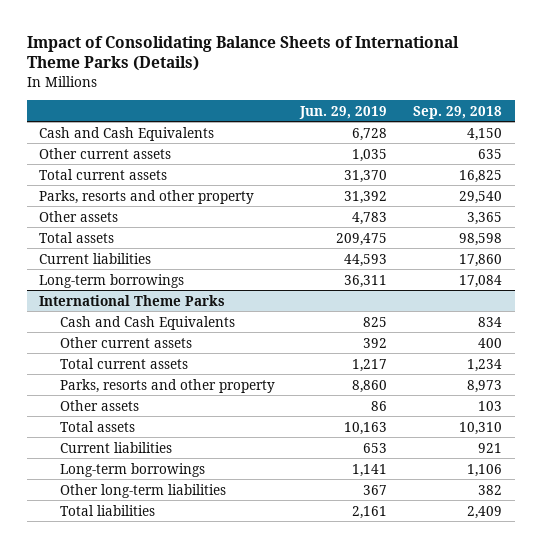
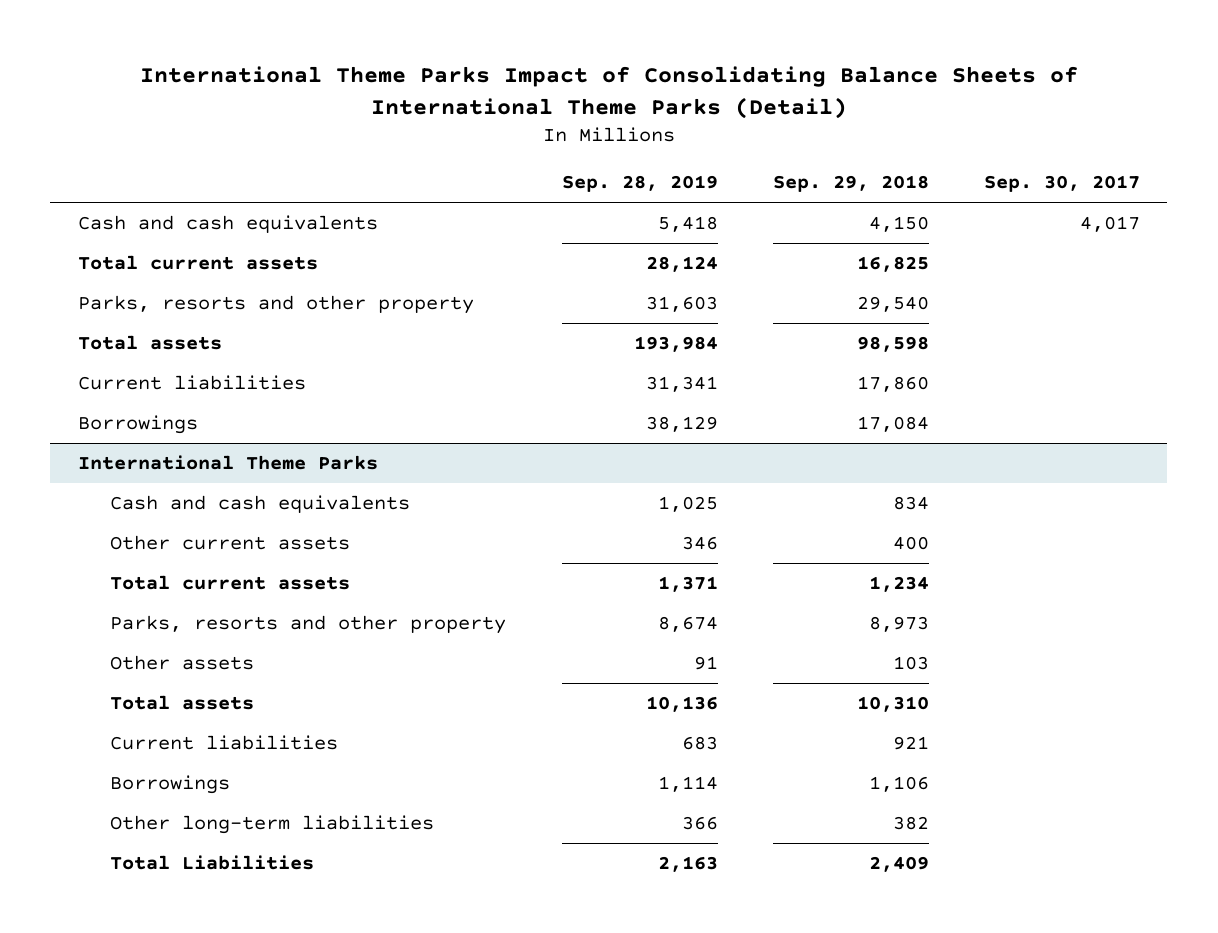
[26,35,459,72] Impact of Consolidating Balance Sheets of International Theme Parks (Details) -> [139,65,1078,119] International Theme Parks Impact of Consolidating Balance Sheets of International Theme Parks (Detail)
[299,105,388,119] Jun. 29, 2019 -> none
none -> [561,175,718,193] Sep. 28, 2019
none -> [983,175,1140,193] Sep. 30, 2017
[39,147,172,159] Other current assets -> none
[39,126,215,141] Cash and Cash Equivalents -> [77,215,378,234] Cash and cash equivalents
[39,210,119,222] Other assets -> none
[39,273,185,288] Long-term borrowings -> [77,415,198,435] Borrowings
[59,315,235,330] Cash and Cash Equivalents -> [110,495,411,514] Cash and cash equivalents
[59,462,205,477] Long-term borrowings -> [110,775,231,795] Borrowings
[59,504,155,516] Total liabilities -> [110,855,315,871] Total Liabilities

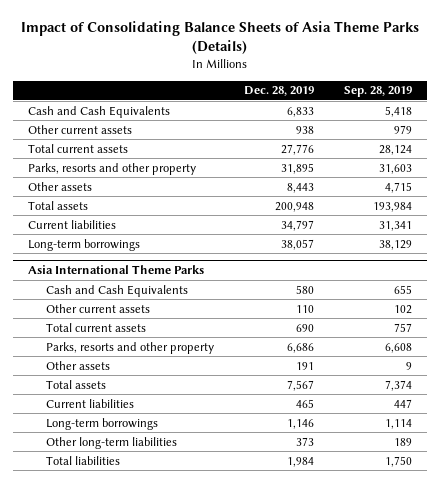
[139,65,1078,119] International Theme Parks Impact of Consolidating Balance Sheets of International Theme Parks (Detail) -> [21,21,420,55] Impact of Consolidating Balance Sheets of Asia Theme Parks (Details)
[772,175,929,193] Sep. 29, 2018 -> none
[983,175,1140,193] Sep. 30, 2017 -> none
none -> [244,86,315,97] Dec. 28, 2019
[77,215,378,234] Cash and cash equivalents -> [27,105,170,118] Cash and Cash Equivalents
none -> [27,124,132,134] Other current assets
none -> [27,181,92,191] Other assets
[77,415,198,435] Borrowings -> [27,238,140,251] Long-term borrowings
[77,455,378,471] International Theme Parks -> [27,265,204,275] Asia International Theme Parks
[110,495,411,514] Cash and cash equivalents -> [45,284,188,297] Cash and Cash Equivalents
[657,496,718,513] 1,025 -> [394,284,413,294] 655
[681,536,718,551] 346 -> [394,304,413,314] 102
[657,576,718,593] 1,371 -> [394,322,413,332] 757
[657,616,718,633] 8,674 -> [385,342,413,353] 6,608
[693,656,718,671] 91 -> [406,361,413,370] 9
[645,696,718,713] 10,136 -> [385,379,413,391] 7,374
[681,736,718,751] 683 -> [394,398,413,408] 447
[110,775,231,795] Borrowings -> [45,417,158,430] Long-term borrowings
[681,816,718,831] 366 -> [394,437,413,446] 189
[110,855,315,871] Total Liabilities -> [45,455,120,465] Total liabilities
[657,856,718,873] 2,163 -> [385,455,413,467] 1,750

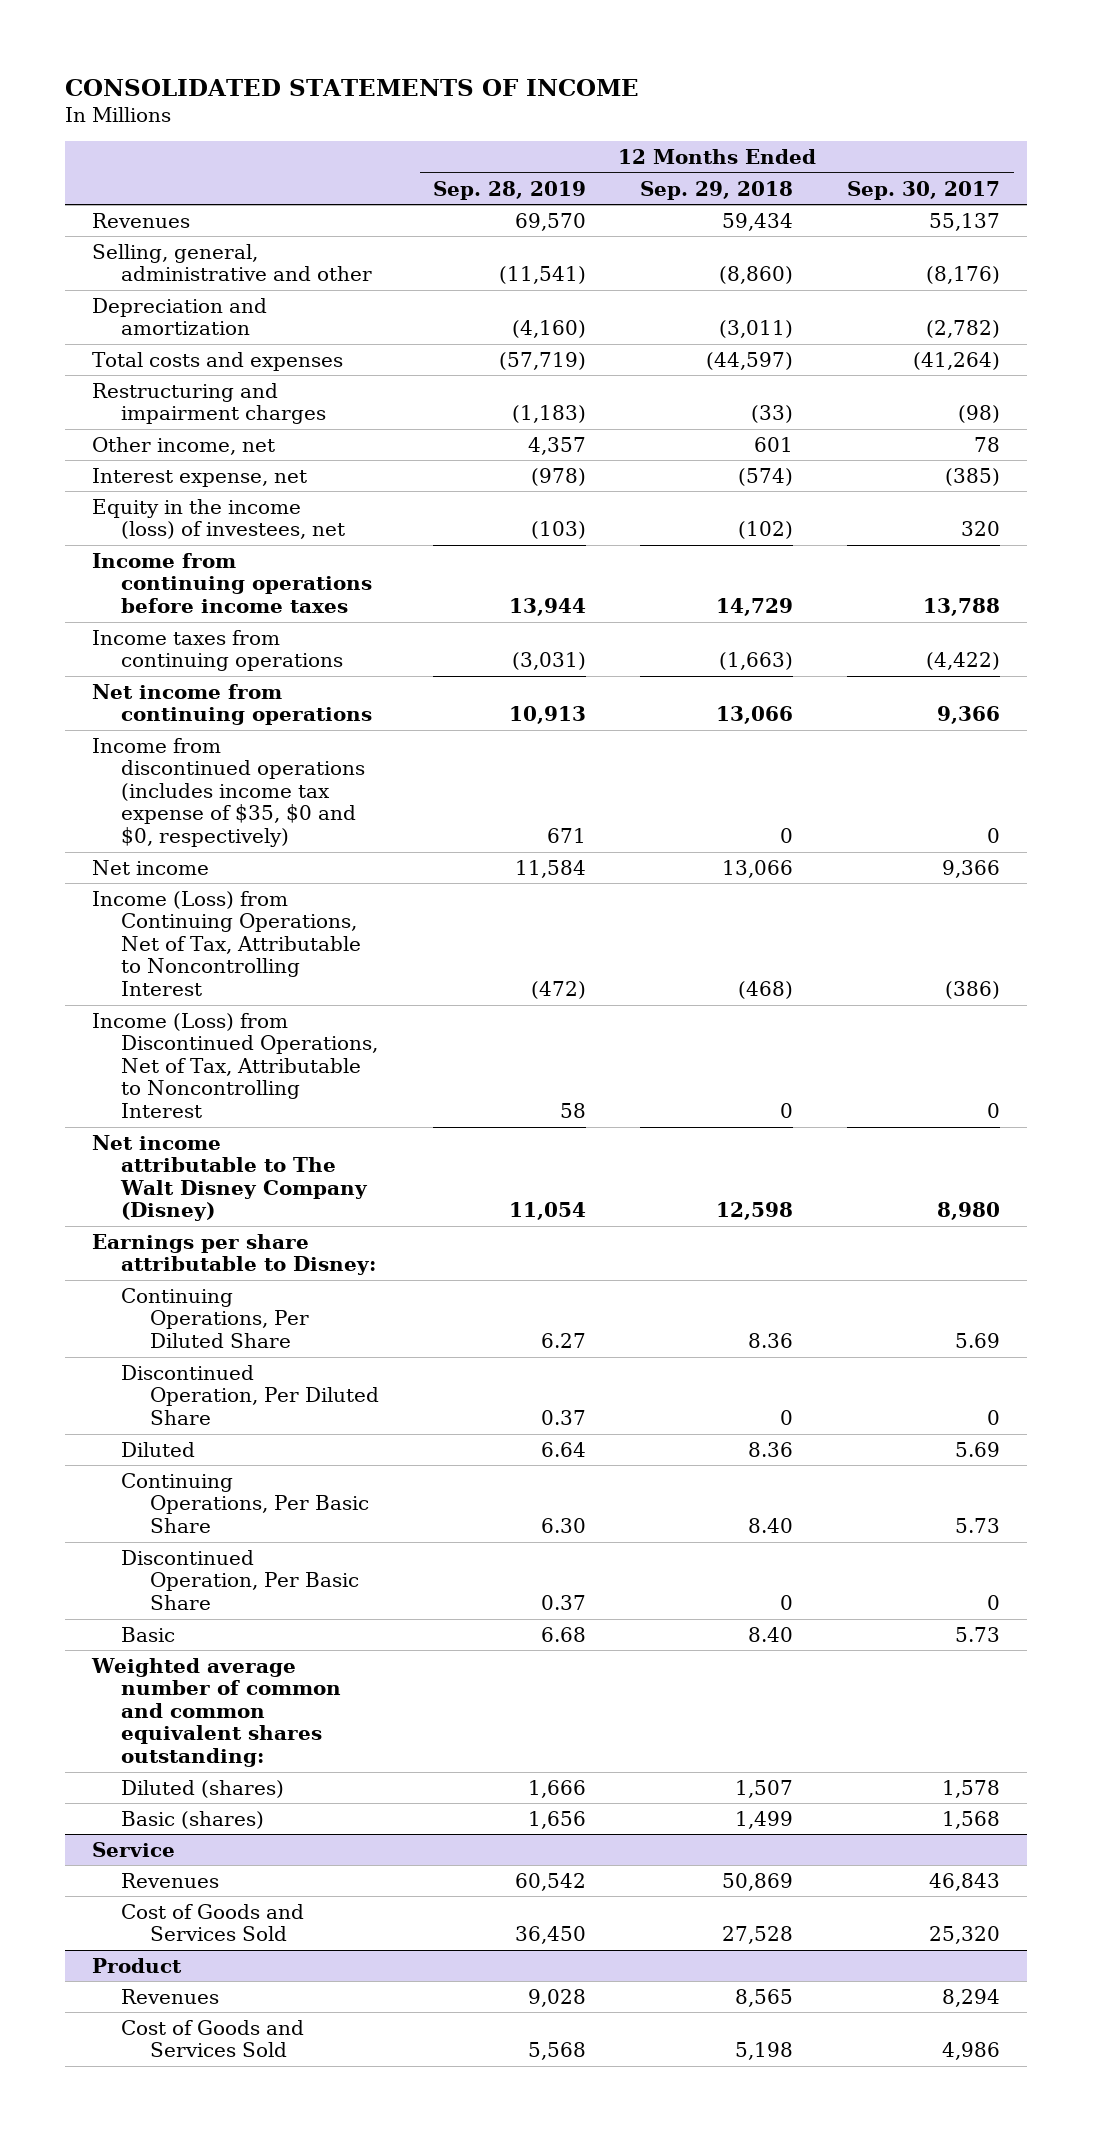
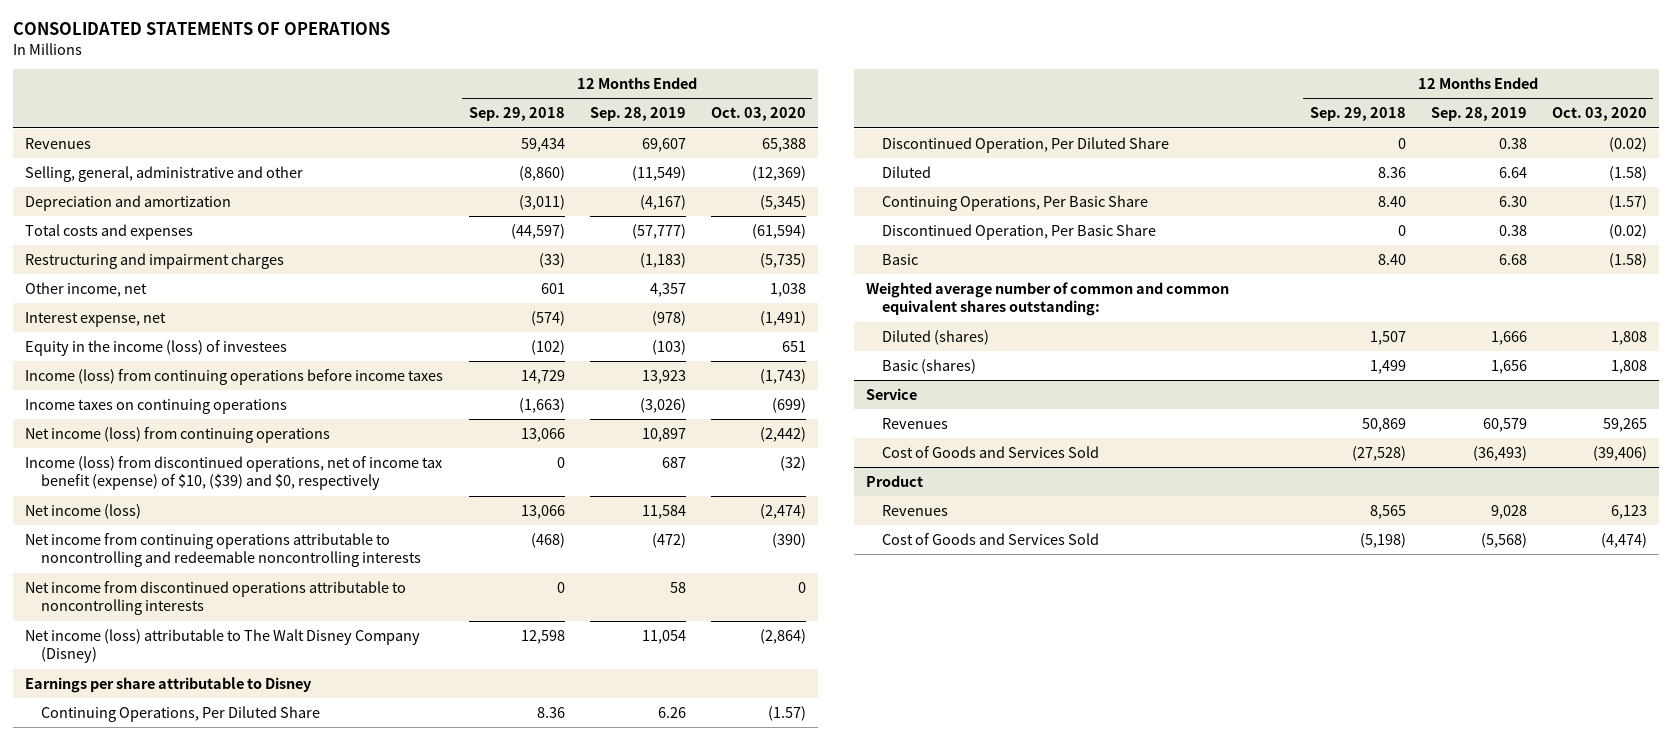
[65,78,640,96] CONSOLIDATED STATEMENTS OF INCOME -> [12,22,390,36] CONSOLIDATED STATEMENTS OF OPERATIONS
[847,180,1001,200] Sep. 30, 2017 -> none
none -> [710,107,806,122] Oct. 03, 2020
[515,212,587,231] 69,570 -> [641,137,686,152] 69,607
[499,266,587,285] (11,541) -> [631,165,686,181] (11,549)
[512,320,587,339] (4,160) -> [639,194,686,210] (4,167)
[499,351,587,370] (57,719) -> [631,223,686,239] (57,777)
[92,498,346,540] Equity in the income (loss) of investees, net -> [25,339,288,356] Equity in the income (loss) of investees
[92,552,373,613] Income from continuing operations before income taxes -> [25,368,444,385] Income (loss) from continuing operations before income taxes
[509,597,587,616] 13,944 -> [641,369,686,384] 13,923
[92,629,344,672] Income taxes from continuing operations -> [25,398,288,414] Income taxes on continuing operations
[512,652,587,671] (3,031) -> [639,397,686,413] (3,026)
[92,683,373,726] Net income from continuing operations -> [25,426,331,443] Net income (loss) from continuing operations
[509,706,587,725] 10,913 -> [641,427,686,442] 10,897
[92,737,366,848] Income from discontinued operations (includes income tax expense of $35, $0 and $0, respectively) -> [25,455,443,491] Income (loss) from discontinued operations, net of income tax benefit (expense) of $10, ($39) and $0, respectively
[547,828,587,844] 671 -> [661,456,686,468] 687
[92,859,210,875] Net income -> [25,503,142,519] Net income (loss)
[92,890,362,997] Income (Loss) from Continuing Operations, Net of Tax, Attributable to Noncontrolling Interest -> [25,532,421,568] Net income from continuing operations attributable to noncontrolling and redeemable noncontrolling interests
[92,1012,379,1119] Income (Loss) from Discontinued Operations, Net of Tax, Attributable to Noncontrolling Interest -> [25,580,407,616] Net income from discontinued operations attributable to noncontrolling interests
[92,1134,369,1222] Net income attributable to The Walt Disney Company (Disney) -> [25,628,421,664] Net income (loss) attributable to The Walt Disney Company (Disney)
[92,1233,377,1276] Earnings per share attributable to Disney: -> [25,676,313,693] Earnings per share attributable to Disney
[541,1332,587,1348] 6.27 -> [657,706,686,718] 6.26
[541,1409,587,1425] 0.37 -> [1498,137,1527,149] 0.38
[541,1594,587,1610] 0.37 -> [1498,224,1527,236] 0.38
[515,1872,587,1891] 60,542 -> [1482,417,1527,432] 60,579
[515,1926,587,1945] 36,450 -> [1472,445,1527,461] (36,493)
[722,1926,794,1945] 27,528 -> [1351,445,1406,461] (27,528)
[528,2042,587,2061] 5,568 -> [1480,532,1527,548] (5,568)
[735,2042,794,2061] 5,198 -> [1359,532,1406,548] (5,198)

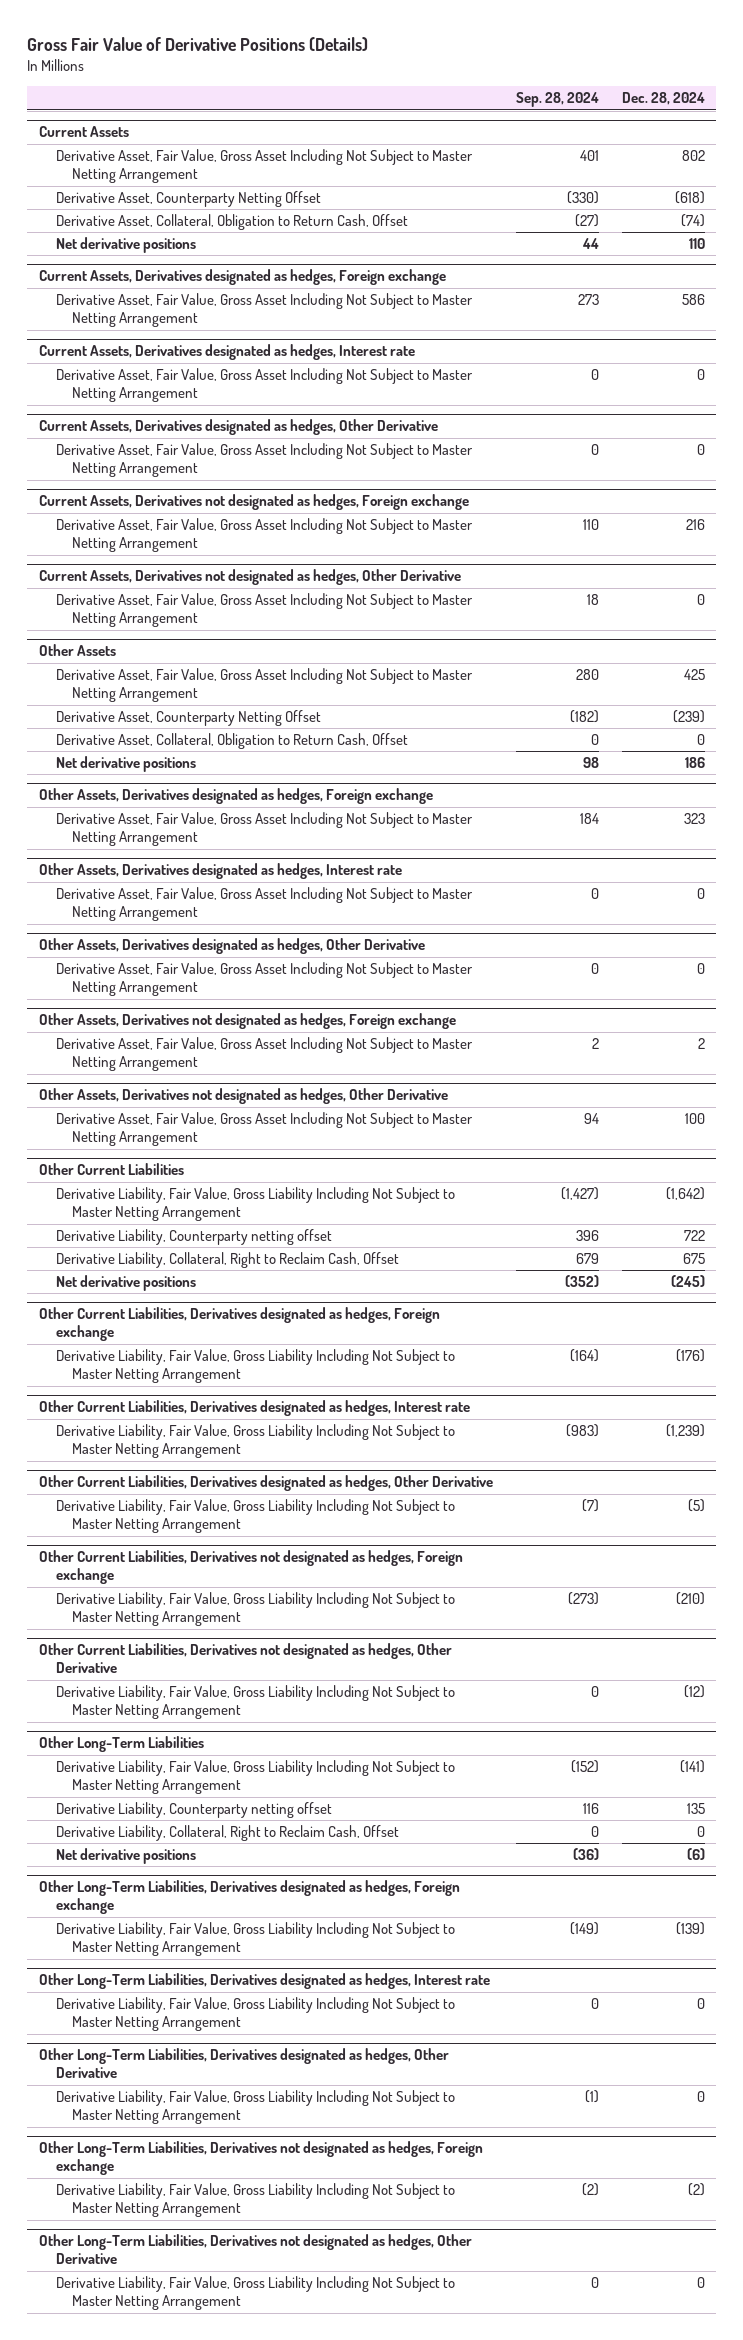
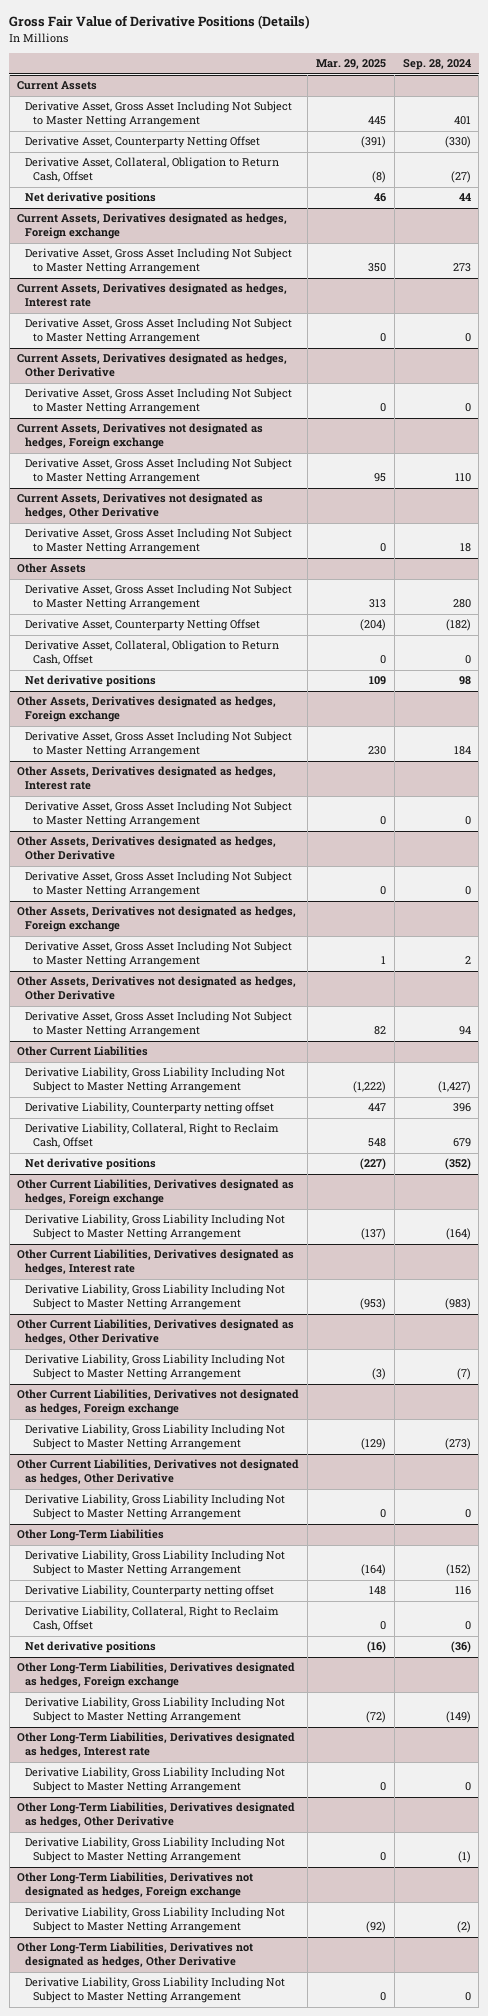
[621,92,705,106] Dec. 28, 2024 -> none
none -> [315,59,386,70] Mar. 29, 2025
[55,149,473,184] Derivative Asset, Fair Value, Gross Asset Including Not Subject to Master Netting Arrangement -> [25,101,293,128] Derivative Asset, Gross Asset Including Not Subject to Master Netting Arrangement
[55,293,473,328] Derivative Asset, Fair Value, Gross Asset Including Not Subject to Master Netting Arrangement -> [25,248,293,275] Derivative Asset, Gross Asset Including Not Subject to Master Netting Arrangement
[55,368,473,403] Derivative Asset, Fair Value, Gross Asset Including Not Subject to Master Netting Arrangement -> [25,318,293,345] Derivative Asset, Gross Asset Including Not Subject to Master Netting Arrangement
[55,443,473,478] Derivative Asset, Fair Value, Gross Asset Including Not Subject to Master Netting Arrangement -> [25,388,293,415] Derivative Asset, Gross Asset Including Not Subject to Master Netting Arrangement
[55,518,473,553] Derivative Asset, Fair Value, Gross Asset Including Not Subject to Master Netting Arrangement -> [25,458,293,485] Derivative Asset, Gross Asset Including Not Subject to Master Netting Arrangement
[55,593,473,628] Derivative Asset, Fair Value, Gross Asset Including Not Subject to Master Netting Arrangement -> [25,528,293,555] Derivative Asset, Gross Asset Including Not Subject to Master Netting Arrangement
[55,668,473,703] Derivative Asset, Fair Value, Gross Asset Including Not Subject to Master Netting Arrangement -> [25,584,293,611] Derivative Asset, Gross Asset Including Not Subject to Master Netting Arrangement
[55,812,473,847] Derivative Asset, Fair Value, Gross Asset Including Not Subject to Master Netting Arrangement -> [25,731,293,758] Derivative Asset, Gross Asset Including Not Subject to Master Netting Arrangement
[55,887,473,922] Derivative Asset, Fair Value, Gross Asset Including Not Subject to Master Netting Arrangement -> [25,801,293,828] Derivative Asset, Gross Asset Including Not Subject to Master Netting Arrangement
[55,962,473,997] Derivative Asset, Fair Value, Gross Asset Including Not Subject to Master Netting Arrangement -> [25,871,293,898] Derivative Asset, Gross Asset Including Not Subject to Master Netting Arrangement
[55,1037,473,1072] Derivative Asset, Fair Value, Gross Asset Including Not Subject to Master Netting Arrangement -> [25,941,293,968] Derivative Asset, Gross Asset Including Not Subject to Master Netting Arrangement
[55,1112,473,1147] Derivative Asset, Fair Value, Gross Asset Including Not Subject to Master Netting Arrangement -> [25,1011,293,1038] Derivative Asset, Gross Asset Including Not Subject to Master Netting Arrangement
[55,1187,455,1222] Derivative Liability, Fair Value, Gross Liability Including Not Subject to Master Netting Arrangement -> [25,1067,286,1094] Derivative Liability, Gross Liability Including Not Subject to Master Netting Arrangement
[55,1349,455,1384] Derivative Liability, Fair Value, Gross Liability Including Not Subject to Master Netting Arrangement -> [25,1214,286,1241] Derivative Liability, Gross Liability Including Not Subject to Master Netting Arrangement
[55,1424,455,1459] Derivative Liability, Fair Value, Gross Liability Including Not Subject to Master Netting Arrangement -> [25,1284,286,1311] Derivative Liability, Gross Liability Including Not Subject to Master Netting Arrangement
[55,1499,455,1534] Derivative Liability, Fair Value, Gross Liability Including Not Subject to Master Netting Arrangement -> [25,1354,286,1381] Derivative Liability, Gross Liability Including Not Subject to Master Netting Arrangement
[55,1592,455,1627] Derivative Liability, Fair Value, Gross Liability Including Not Subject to Master Netting Arrangement -> [25,1424,286,1451] Derivative Liability, Gross Liability Including Not Subject to Master Netting Arrangement
[55,1685,455,1720] Derivative Liability, Fair Value, Gross Liability Including Not Subject to Master Netting Arrangement -> [25,1494,286,1521] Derivative Liability, Gross Liability Including Not Subject to Master Netting Arrangement
[55,1760,455,1795] Derivative Liability, Fair Value, Gross Liability Including Not Subject to Master Netting Arrangement -> [25,1550,286,1577] Derivative Liability, Gross Liability Including Not Subject to Master Netting Arrangement
[55,1922,455,1957] Derivative Liability, Fair Value, Gross Liability Including Not Subject to Master Netting Arrangement -> [25,1697,286,1724] Derivative Liability, Gross Liability Including Not Subject to Master Netting Arrangement
[55,1997,455,2032] Derivative Liability, Fair Value, Gross Liability Including Not Subject to Master Netting Arrangement -> [25,1767,286,1794] Derivative Liability, Gross Liability Including Not Subject to Master Netting Arrangement
[55,2090,455,2125] Derivative Liability, Fair Value, Gross Liability Including Not Subject to Master Netting Arrangement -> [25,1837,286,1864] Derivative Liability, Gross Liability Including Not Subject to Master Netting Arrangement
[55,2183,455,2218] Derivative Liability, Fair Value, Gross Liability Including Not Subject to Master Netting Arrangement -> [25,1907,286,1934] Derivative Liability, Gross Liability Including Not Subject to Master Netting Arrangement
[55,2276,455,2311] Derivative Liability, Fair Value, Gross Liability Including Not Subject to Master Netting Arrangement -> [25,1977,286,2004] Derivative Liability, Gross Liability Including Not Subject to Master Netting Arrangement

